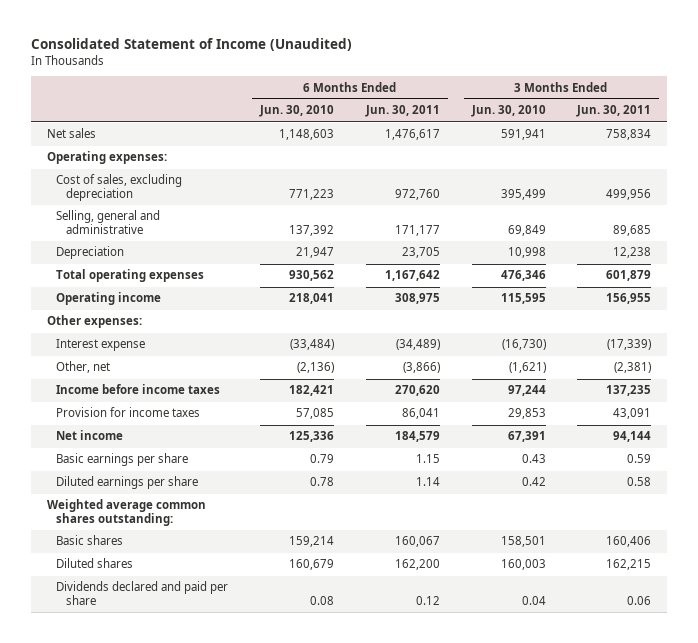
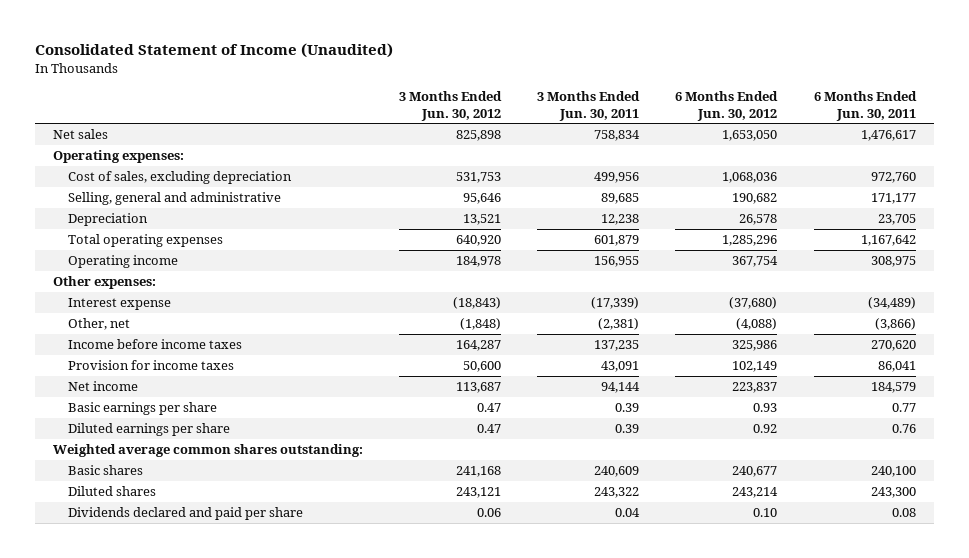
[259,105,335,118] Jun. 30, 2010 -> none
[470,105,546,118] Jun. 30, 2010 -> none
none -> [399,91,503,121] 3 Months Ended Jun. 30, 2012
none -> [675,91,779,121] 6 Months Ended Jun. 30, 2012
[415,454,440,464] 1.15 -> [891,403,916,413] 0.77
[627,454,652,464] 0.59 -> [615,403,640,413] 0.39
[415,477,440,487] 1.14 -> [891,424,916,434] 0.76
[627,477,652,487] 0.58 -> [615,424,640,434] 0.39
[394,536,440,548] 160,067 -> [870,466,916,478] 240,100
[606,536,652,548] 160,406 -> [594,466,640,478] 240,609
[394,559,440,571] 162,200 -> [870,487,916,499] 243,300
[606,559,652,571] 162,215 -> [594,487,640,499] 243,322
[415,596,440,606] 0.12 -> [891,508,916,518] 0.08
[627,596,652,606] 0.06 -> [615,508,641,518] 0.04

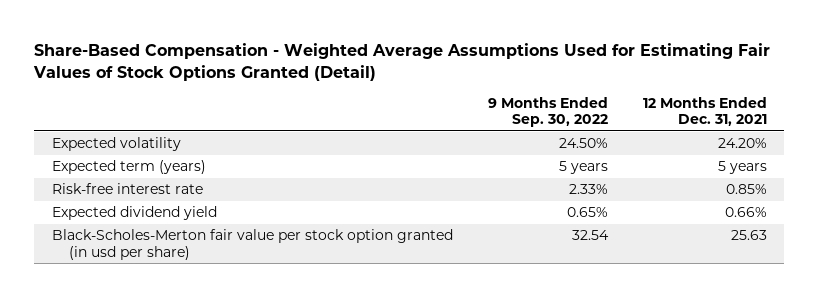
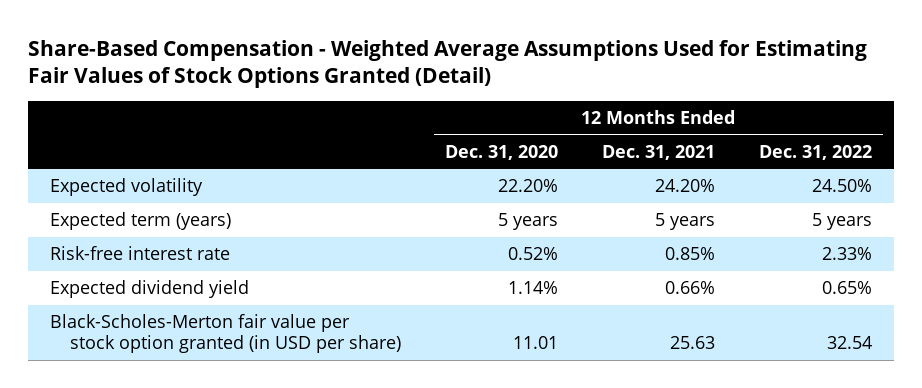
[487,96,608,128] 9 Months Ended Sep. 30, 2022 -> none
none -> [445,144,559,160] Dec. 31, 2020
none -> [758,144,872,160] Dec. 31, 2022
[51,229,453,260] Black-Scholes-Merton fair value per stock option granted (in usd per share) -> [50,314,402,354] Black-Scholes-Merton fair value per stock option granted (in USD per share)

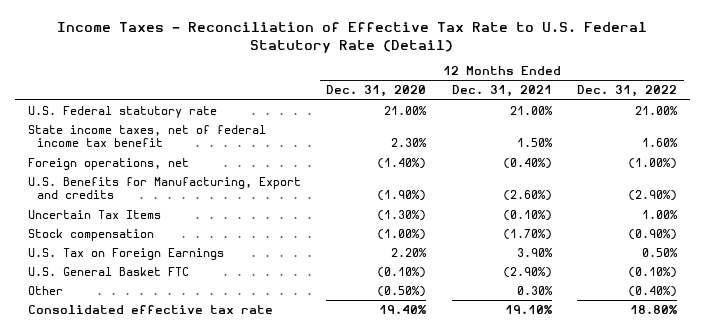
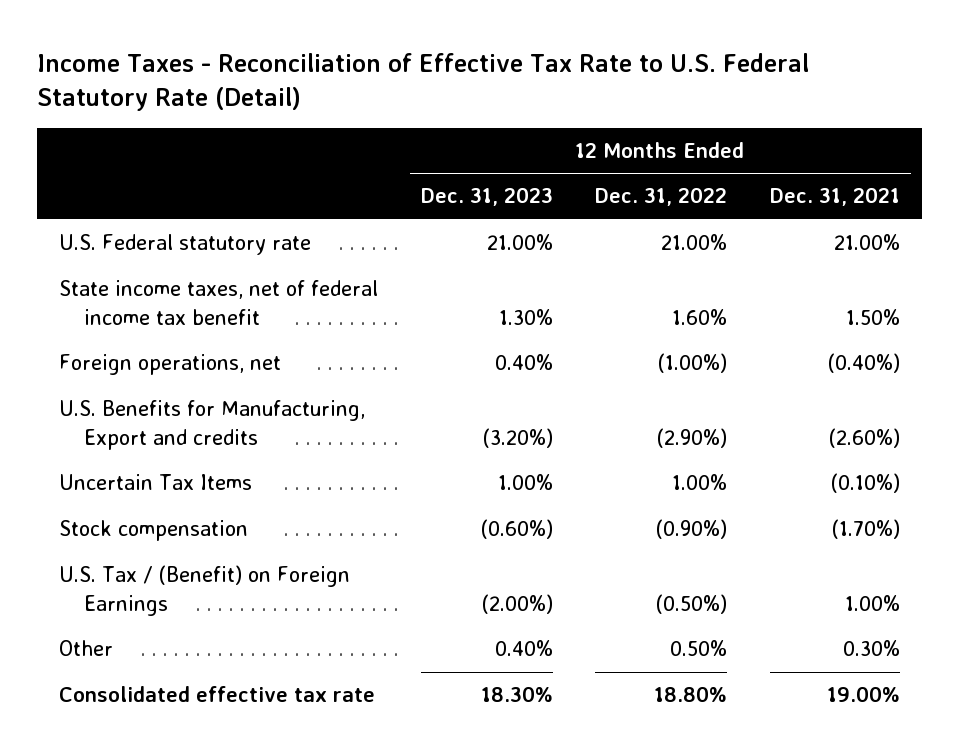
[326,85,427,98] Dec. 31, 2020 -> none
none -> [420,187,553,207] Dec. 31, 2023
[27,266,189,276] U.S. General Basket FTC -> none
[27,247,224,260] U.S. Tax on Foreign Earnings -> [58,565,350,616] U.S. Tax / (Benefit) on Foreign Earnings
[516,247,553,257] 3.90% -> [845,594,901,611] 1.00%
[642,247,679,257] 0.50% -> [655,593,728,614] (0.50%)
[628,285,678,297] (0.40%) -> [670,640,728,657] 0.50%
[504,304,553,314] 19.10% -> [827,686,901,703] 19.00%

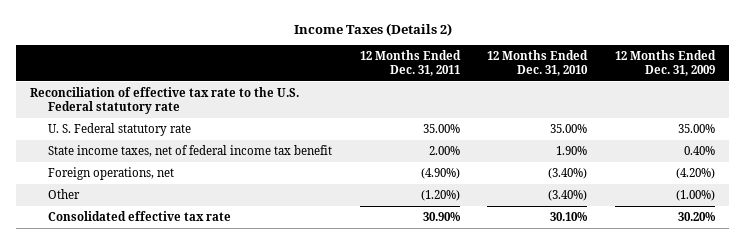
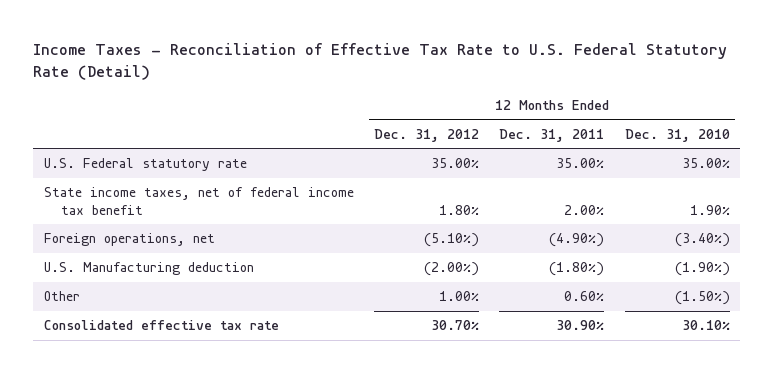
[293,22,452,36] Income Taxes (Details 2) -> [33,43,728,80] Income Taxes - Reconciliation of Effective Tax Rate to U.S. Federal Statutory Rate (Detail)
[614,50,716,77] 12 Months Ended Dec. 31, 2009 -> none
none -> [373,128,479,142] Dec. 31, 2012
[30,87,300,114] Reconciliation of effective tax rate to the U.S. Federal statutory rate -> none
[48,123,192,137] U. S. Federal statutory rate -> [43,158,247,172] U.S. Federal statutory rate
none -> [43,262,254,276] U.S. Manufacturing deduction
[420,190,460,202] (1.20%) -> [564,291,605,302] 0.60%
[548,190,588,202] (3.40%) -> [674,291,730,306] (1.50%)

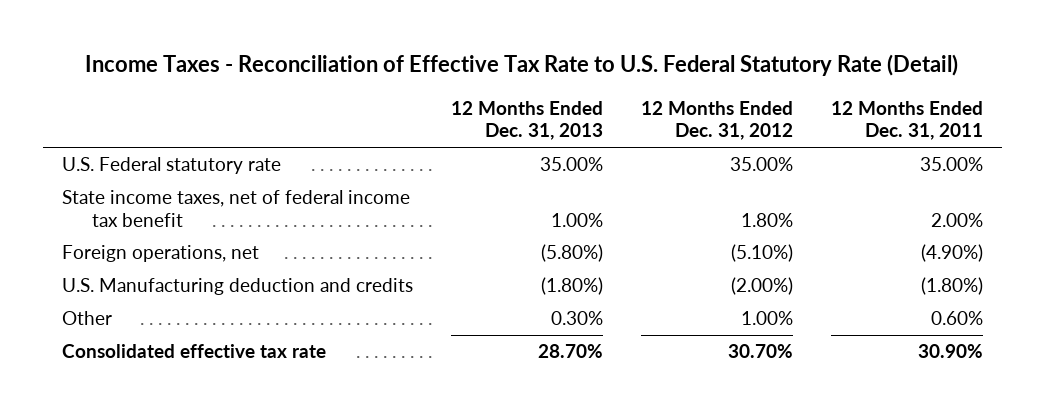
[624,128,730,142] Dec. 31, 2010 -> none
none -> [450,100,603,141] 12 Months Ended Dec. 31, 2013
[43,262,254,276] U.S. Manufacturing deduction -> [61,278,413,296] U.S. Manufacturing deduction and credits

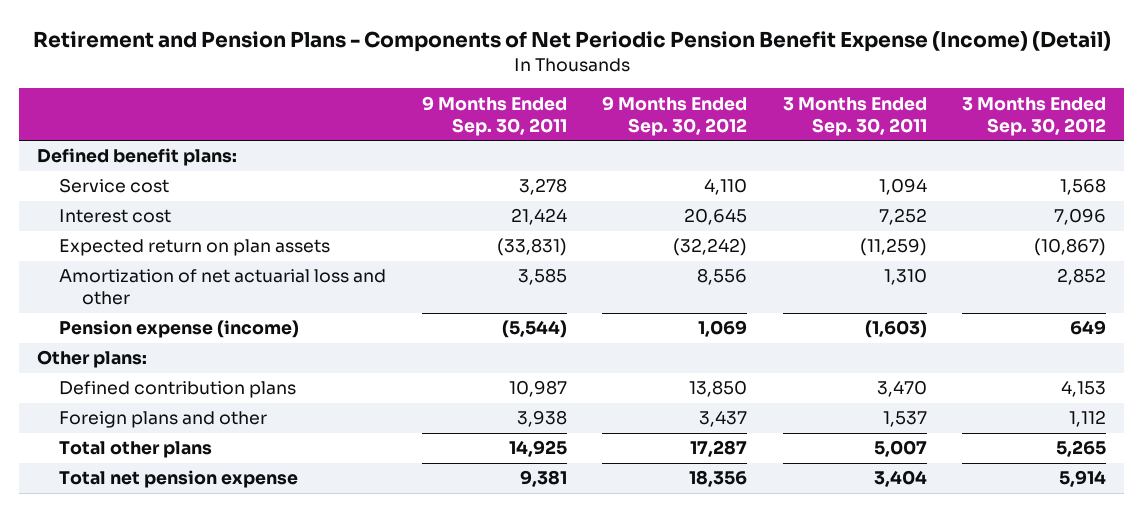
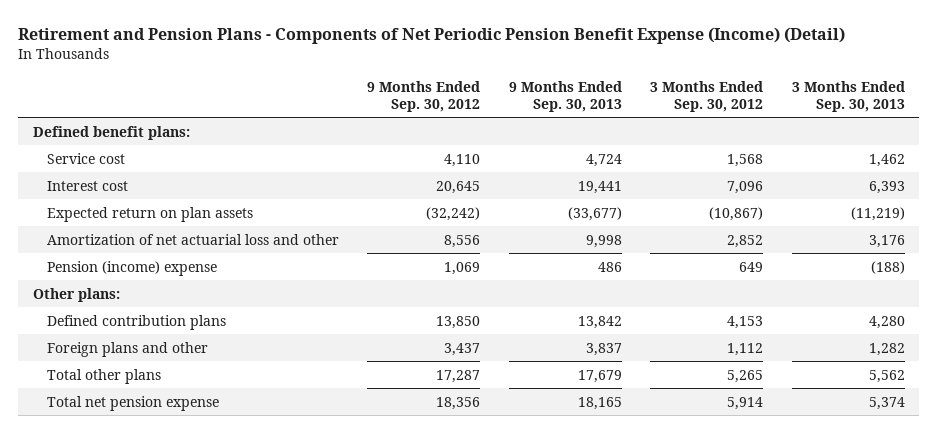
[421,95,567,136] 9 Months Ended Sep. 30, 2011 -> none
[782,96,927,136] 3 Months Ended Sep. 30, 2011 -> none
none -> [508,80,622,113] 9 Months Ended Sep. 30, 2013
none -> [791,80,905,113] 3 Months Ended Sep. 30, 2013
[59,320,300,339] Pension expense (income) -> [47,260,218,276] Pension (income) expense

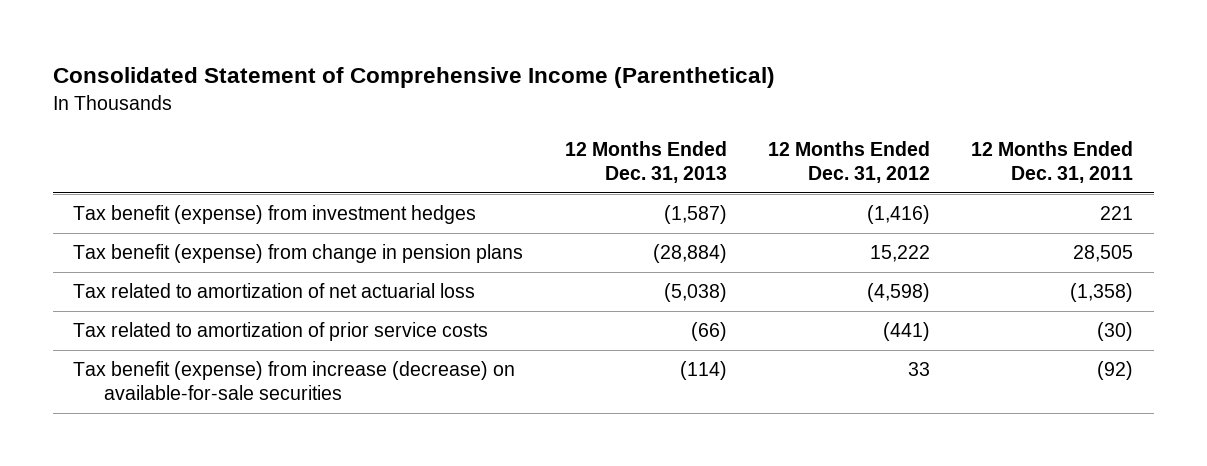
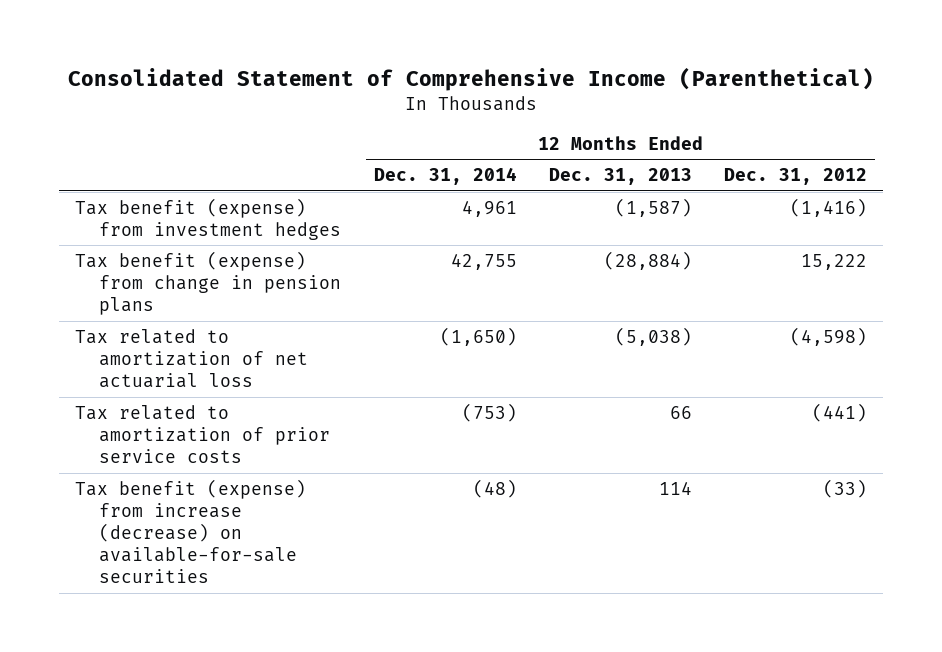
[971,140,1134,183] 12 Months Ended Dec. 31, 2011 -> none
none -> [373,167,517,186] Dec. 31, 2014
[690,322,727,342] (66) -> [670,405,693,419] 66
[679,361,727,381] (114) -> [659,480,693,495] 114
[908,362,931,377] 33 -> [823,478,868,498] (33)

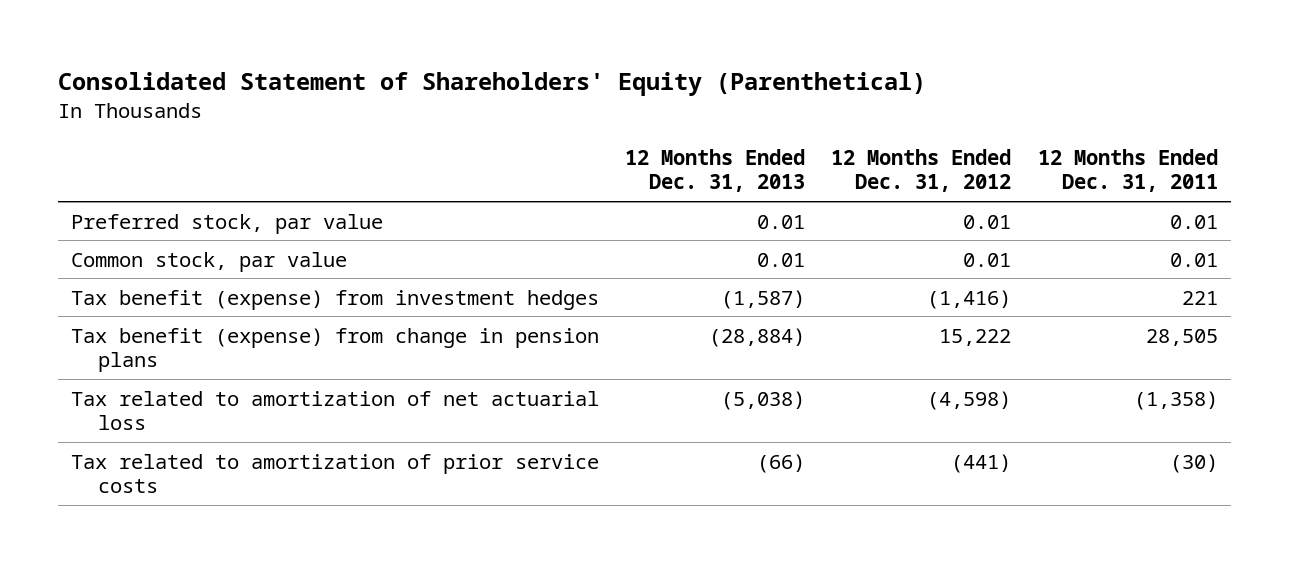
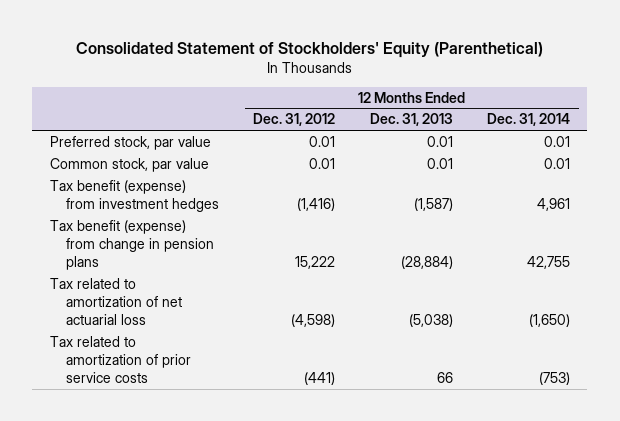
[58,72,927,97] Consolidated Statement of Shareholders' Equity (Parenthetical) -> [75,41,543,58] Consolidated Statement of Stockholders' Equity (Parenthetical)
[1037,149,1218,193] 12 Months Ended Dec. 31, 2011 -> none
none -> [487,113,571,127] Dec. 31, 2014
[757,453,806,473] (66) -> [436,371,453,383] 66

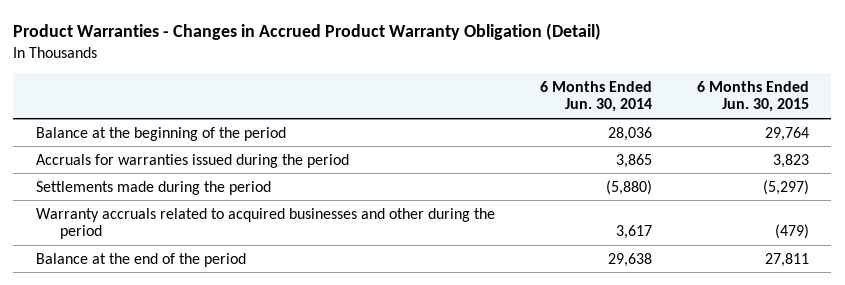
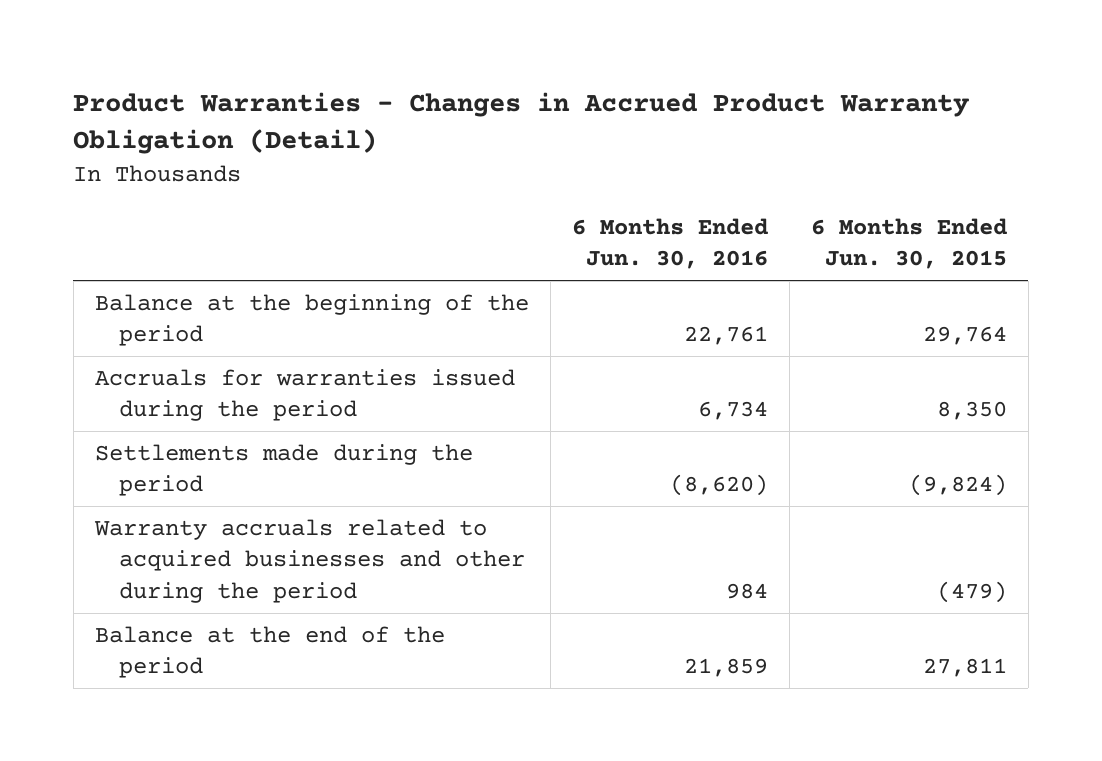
[539,80,652,113] 6 Months Ended Jun. 30, 2014 -> none
none -> [571,217,768,270] 6 Months Ended Jun. 30, 2016
[772,153,809,168] 3,823 -> [936,401,1007,421] 8,350
[762,179,809,195] (5,297) -> [908,474,1007,497] (9,824)

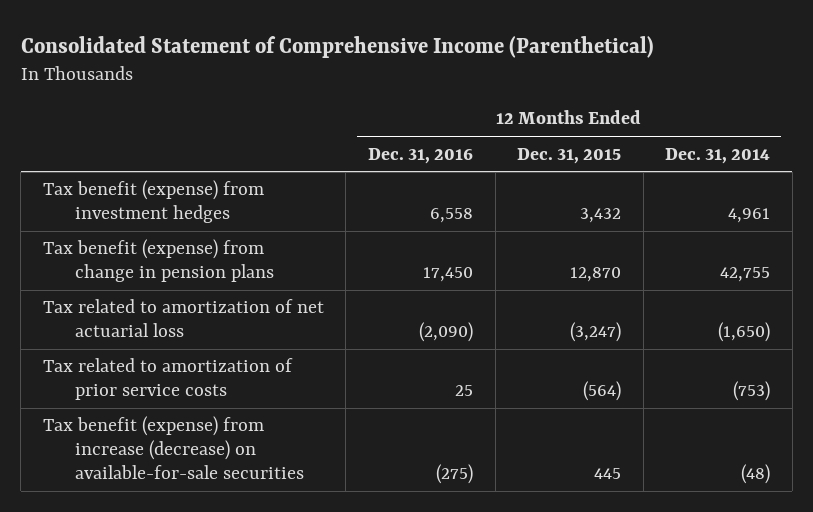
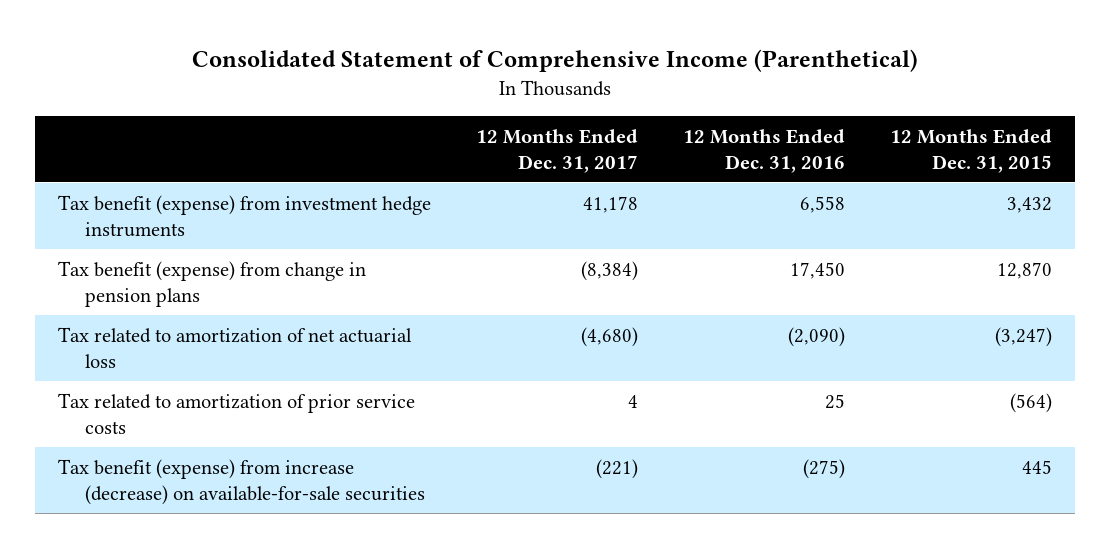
[665,147,771,164] Dec. 31, 2014 -> none
none -> [476,128,639,173] 12 Months Ended Dec. 31, 2017
[42,180,264,224] Tax benefit (expense) from investment hedges -> [57,194,431,237] Tax benefit (expense) from investment hedge instruments

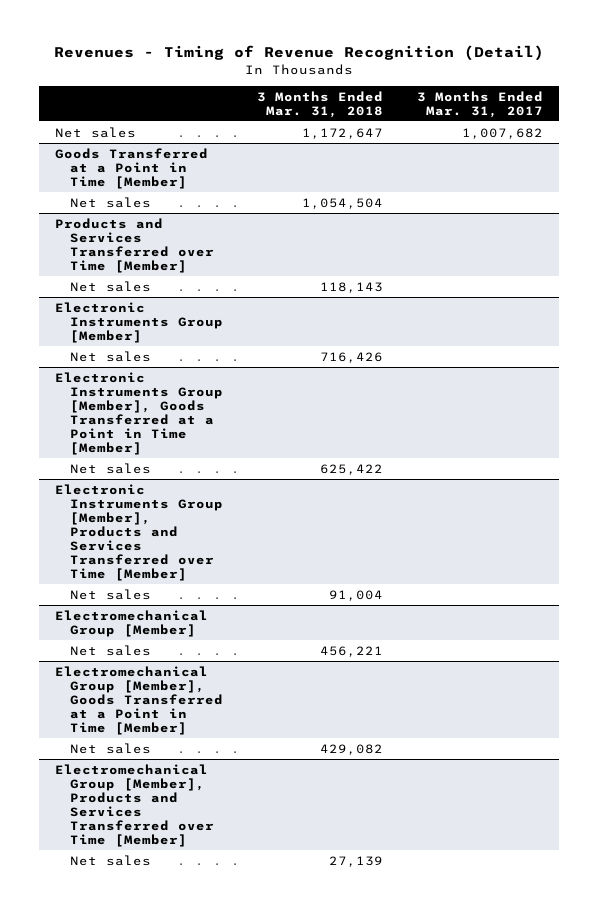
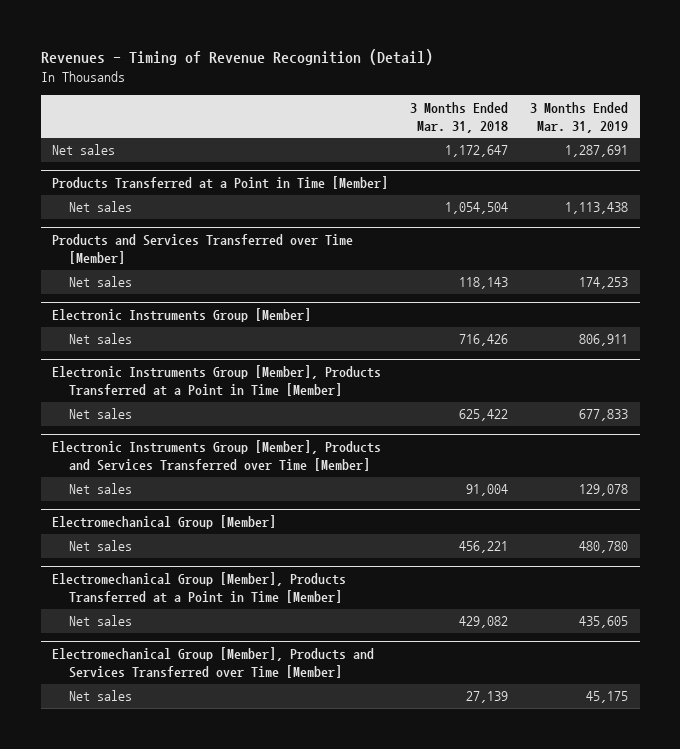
[416,90,543,118] 3 Months Ended Mar. 31, 2017 -> none
none -> [530,101,629,133] 3 Months Ended Mar. 31, 2019
[55,147,209,189] Goods Transferred at a Point in Time [Member] -> [51,176,388,190] Products Transferred at a Point in Time [Member]
[55,371,224,455] Electronic Instruments Group [Member], Goods Transferred at a Point in Time [Member] -> [51,365,381,397] Electronic Instruments Group [Member], Products Transferred at a Point in Time [Member]
[55,665,224,735] Electromechanical Group [Member], Goods Transferred at a Point in Time [Member] -> [51,572,346,604] Electromechanical Group [Member], Products Transferred at a Point in Time [Member]

